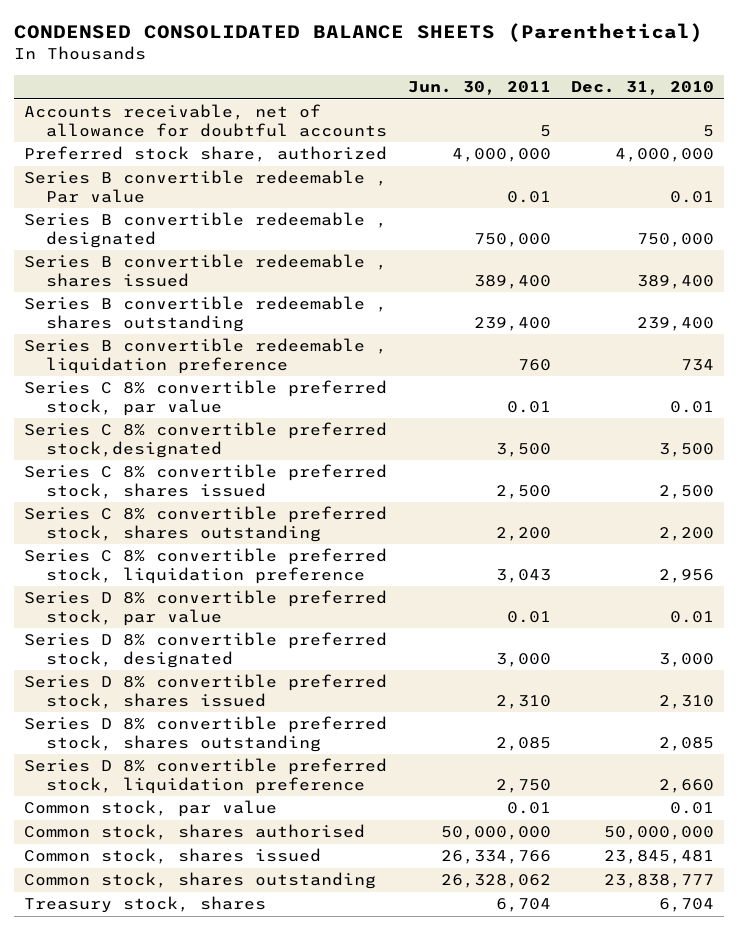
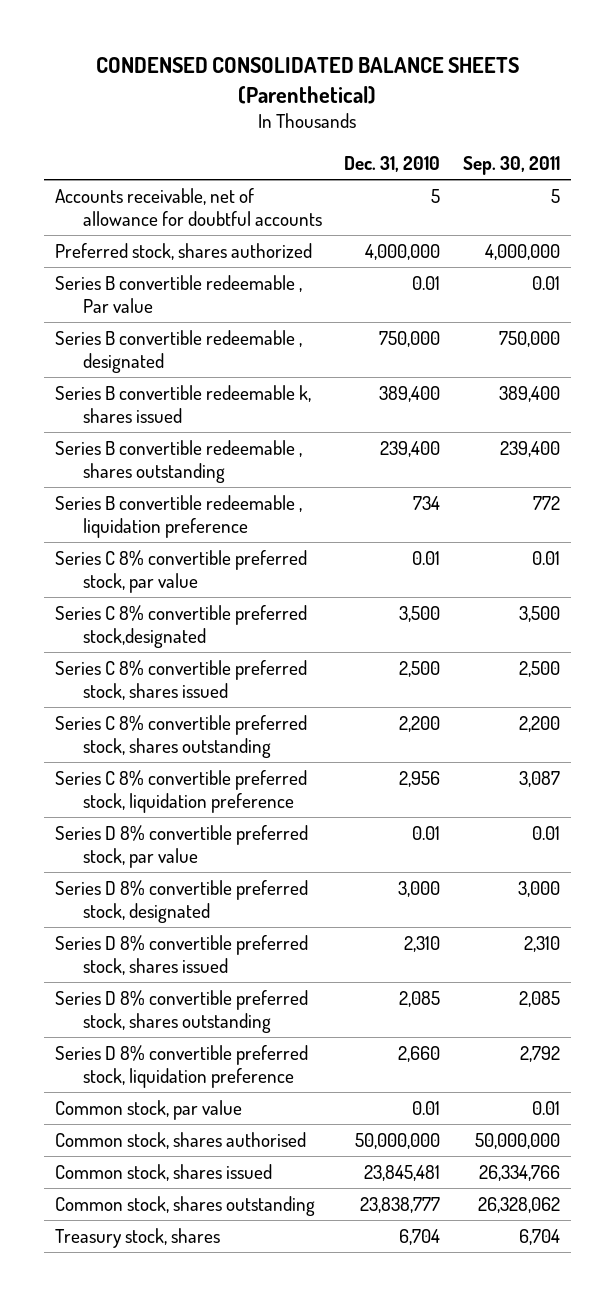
[407,81,551,96] Jun. 30, 2011 -> none
none -> [462,156,560,176] Sep. 30, 2011
[24,146,388,163] Preferred stock share, authorized -> [54,242,312,260] Preferred stock, shares authorized
[24,254,388,288] Series B convertible redeemable , shares issued -> [54,384,311,423] Series B convertible redeemable k, shares issued

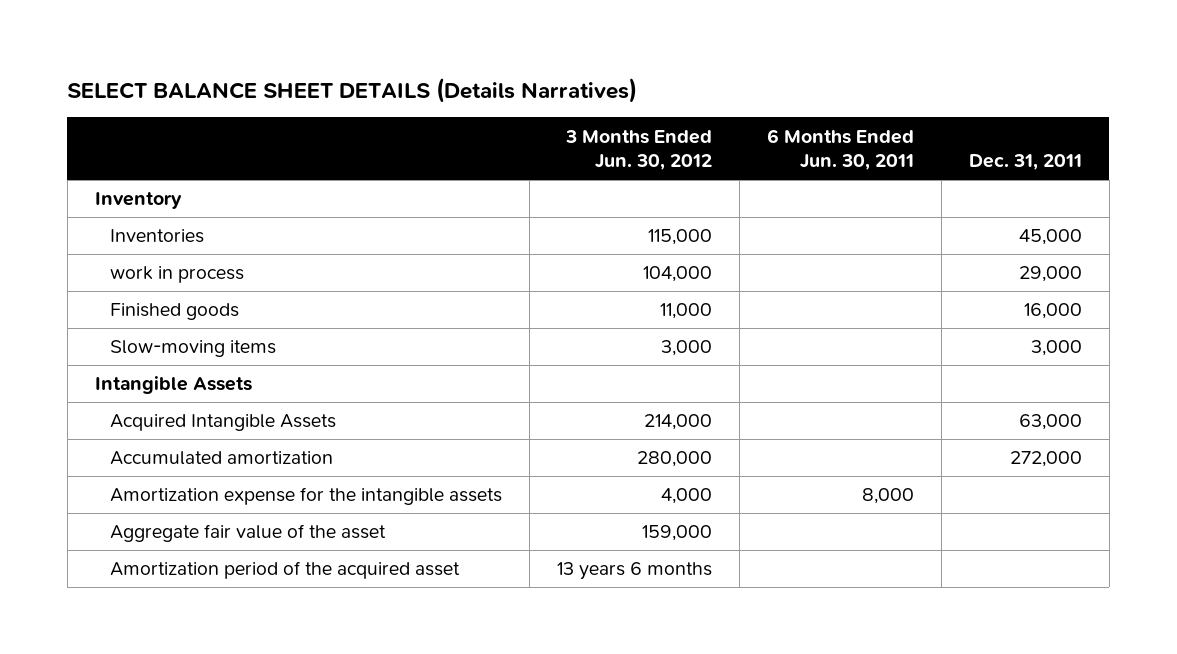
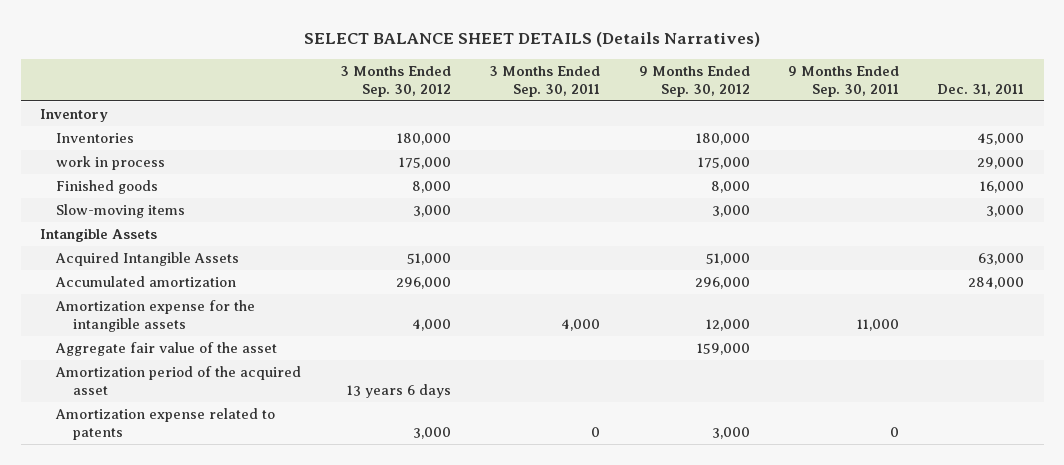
[565,129,713,171] 3 Months Ended Jun. 30, 2012 -> none
[766,128,914,171] 6 Months Ended Jun. 30, 2011 -> none
none -> [339,65,451,97] 3 Months Ended Sep. 30, 2012
none -> [489,65,601,97] 3 Months Ended Sep. 30, 2011
none -> [638,65,750,97] 9 Months Ended Sep. 30, 2012
none -> [787,65,899,97] 9 Months Ended Sep. 30, 2011
[1009,451,1082,468] 272,000 -> [968,277,1025,290] 284,000
none -> [55,408,276,441] Amortization expense related to patents

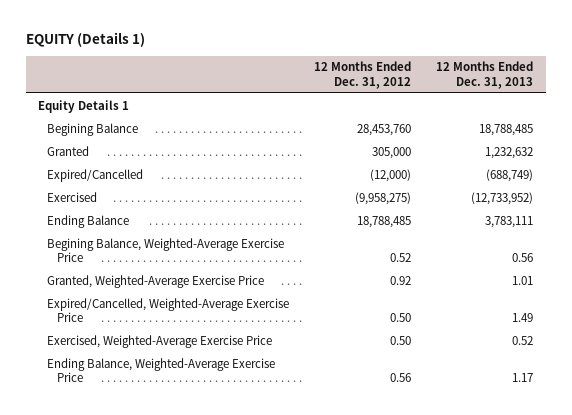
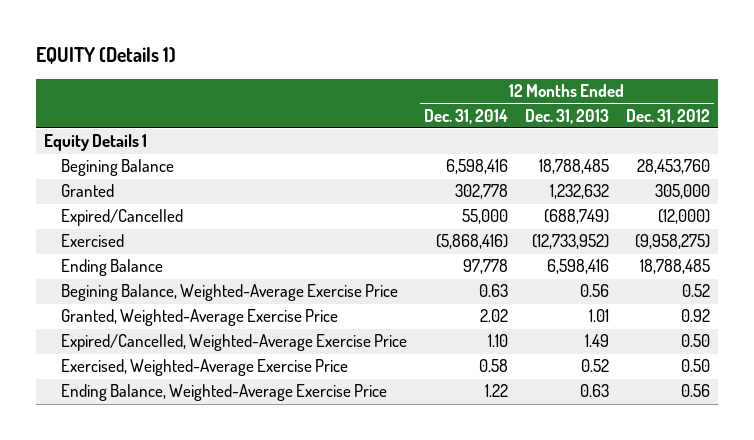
none -> [424,108,509,124] Dec. 31, 2014
[485,215,534,228] 3,783,111 -> [546,259,609,275] 6,598,416
[512,373,534,383] 1.17 -> [579,384,609,398] 0.63

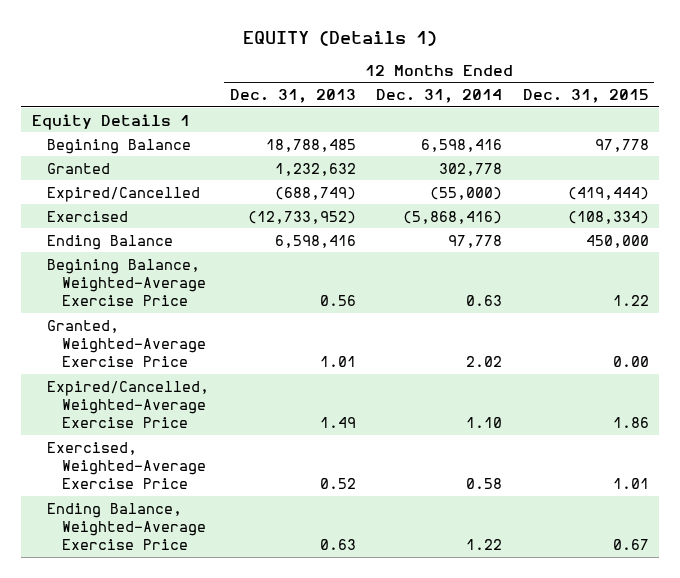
[625,108,710,124] Dec. 31, 2012 -> none
none -> [522,89,649,104] Dec. 31, 2015
[462,209,509,225] 55,000 -> [430,186,503,200] (55,000)

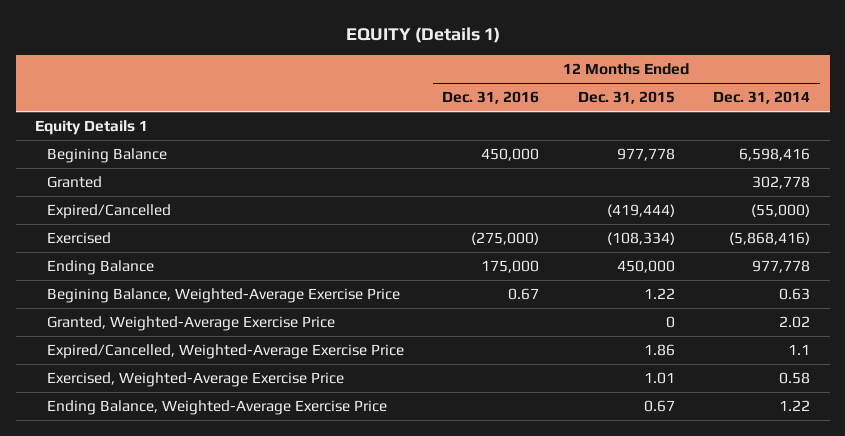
[229,89,356,104] Dec. 31, 2013 -> none
none -> [442,91,540,105] Dec. 31, 2016
[594,138,649,152] 97,778 -> [616,148,675,162] 977,778
[448,234,503,248] 97,778 -> [752,260,811,274] 977,778
[612,356,649,368] 0.00 -> [665,316,675,329] 0
[466,417,503,429] 1.10 -> [788,344,811,356] 1.1

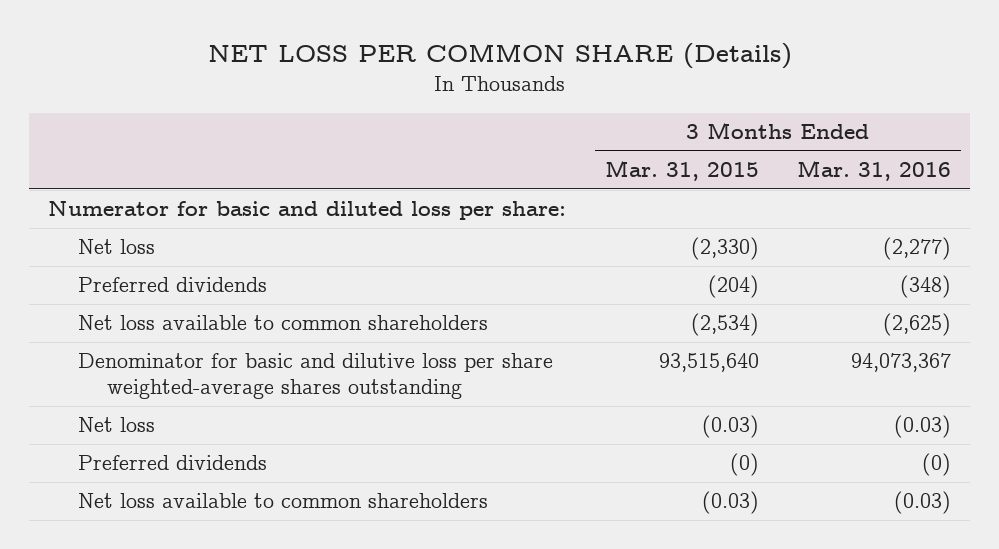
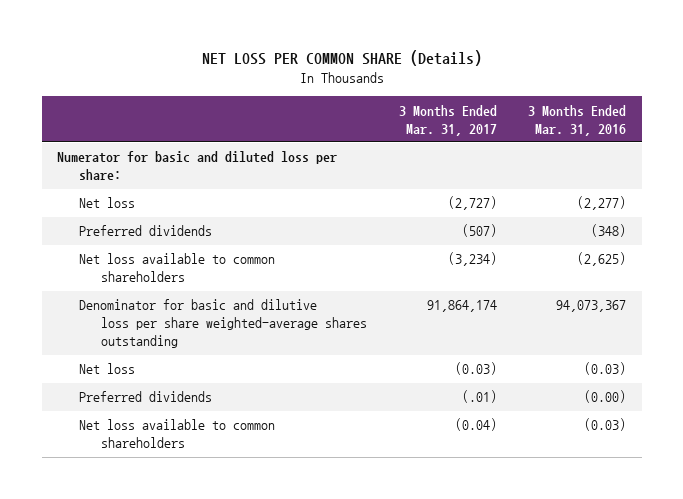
[604,160,759,182] Mar. 31, 2015 -> none
none -> [398,104,497,136] 3 Months Ended Mar. 31, 2017
[922,453,952,477] (0) -> [583,390,626,404] (0.00)

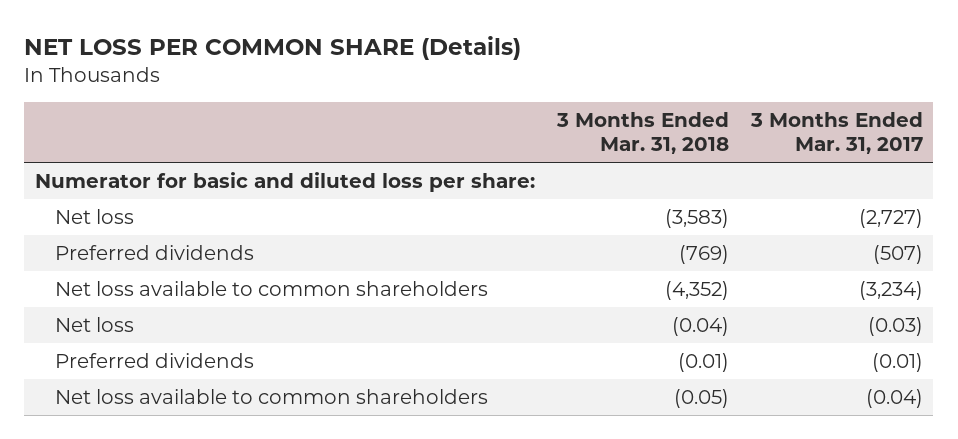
[527,104,626,136] 3 Months Ended Mar. 31, 2016 -> none
none -> [555,111,729,155] 3 Months Ended Mar. 31, 2018
[79,299,368,349] Denominator for basic and dilutive loss per share weighted-average shares outstanding -> none
[461,390,497,404] (.01) -> [871,352,923,372] (0.01)

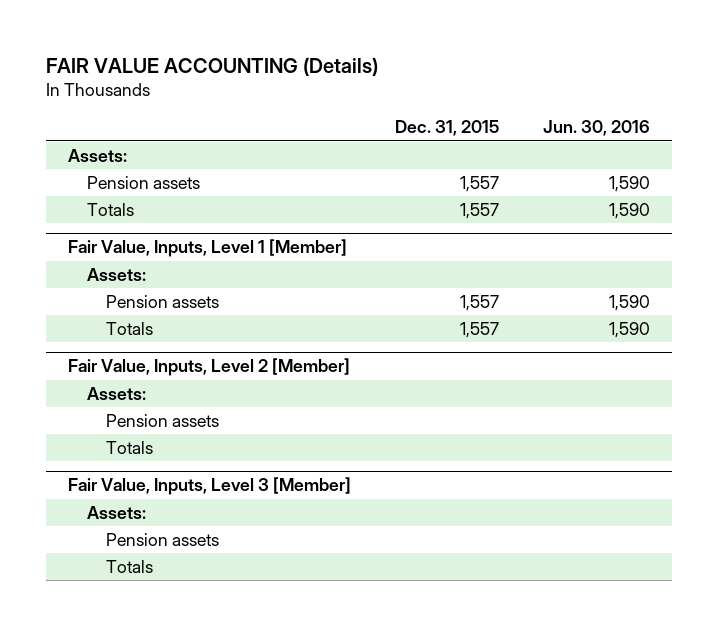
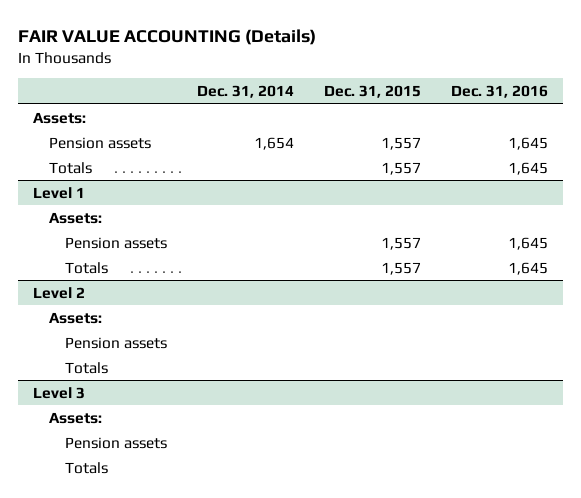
[543,120,651,137] Jun. 30, 2016 -> none
none -> [196,84,294,98] Dec. 31, 2014
none -> [451,84,549,98] Dec. 31, 2016
[68,239,348,258] Fair Value, Inputs, Level 1 [Member] -> [33,186,86,199] Level 1
[68,358,351,377] Fair Value, Inputs, Level 2 [Member] -> [33,286,86,299] Level 2
[68,477,352,496] Fair Value, Inputs, Level 3 [Member] -> [33,386,86,399] Level 3

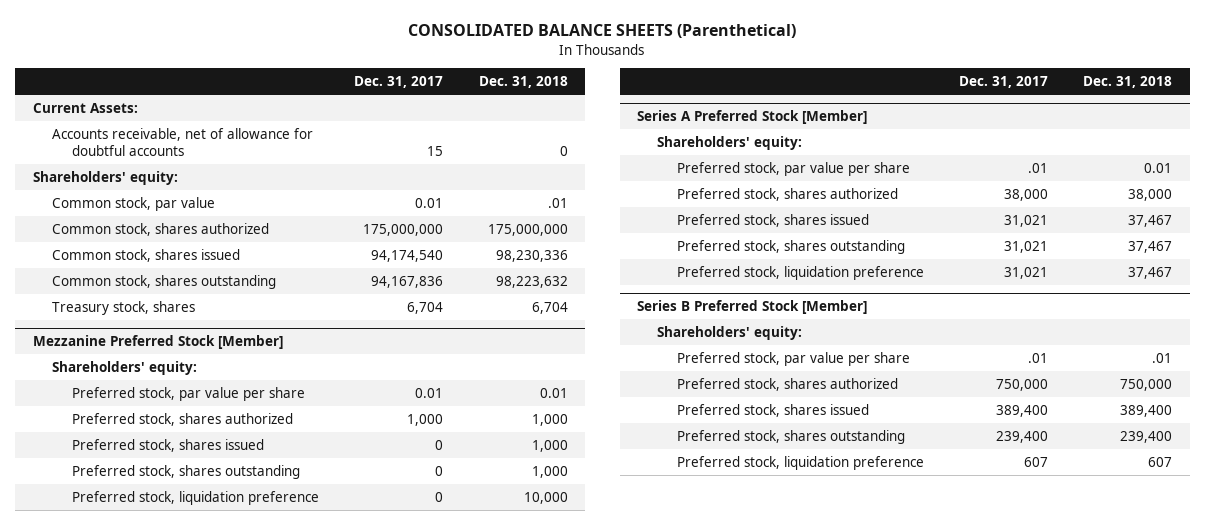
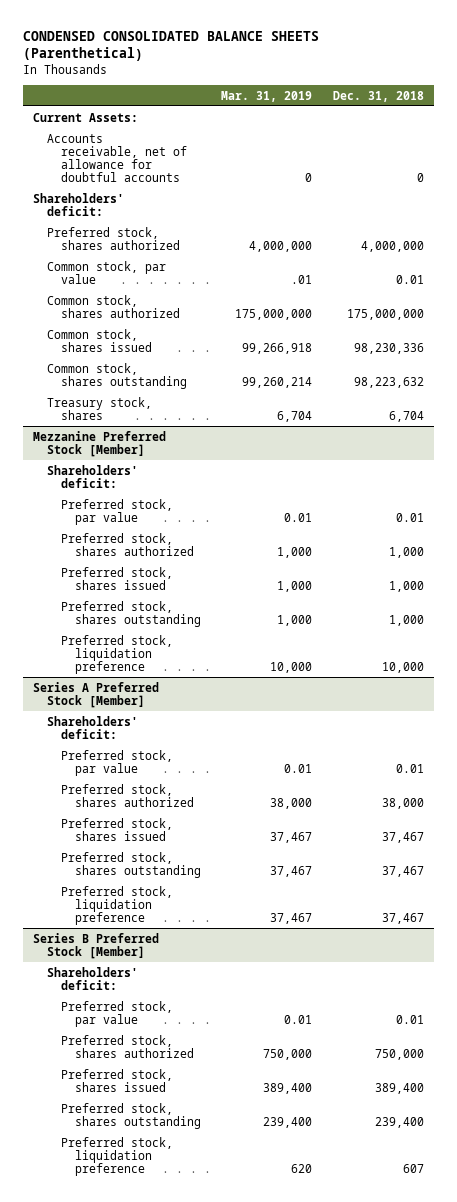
[408,24,797,39] CONSOLIDATED BALANCE SHEETS (Parenthetical) -> [23,30,320,62] CONDENSED CONSOLIDATED BALANCE SHEETS (Parenthetical)
[354,76,444,89] Dec. 31, 2017 -> none
none -> [221,90,313,102] Mar. 31, 2019
[32,170,178,185] Shareholders' equity: -> [33,192,125,216] Shareholders' deficit:
none -> [47,226,181,250] Preferred stock, shares authorized
[547,197,568,208] .01 -> [395,274,424,284] 0.01
[52,360,198,375] Shareholders' equity: -> [47,464,139,488] Shareholders' deficit:
[72,386,306,401] Preferred stock, par value per share -> [61,498,174,525] Preferred stock, par value
[657,135,803,150] Shareholders' equity: -> [47,715,139,739] Shareholders' deficit:
[676,161,910,176] Preferred stock, par value per share -> [61,749,174,776] Preferred stock, par value
[657,325,803,340] Shareholders' equity: -> [47,966,139,990] Shareholders' deficit:
[676,351,910,366] Preferred stock, par value per share -> [61,1000,174,1027] Preferred stock, par value
[1152,352,1173,363] .01 -> [395,1014,424,1024] 0.01

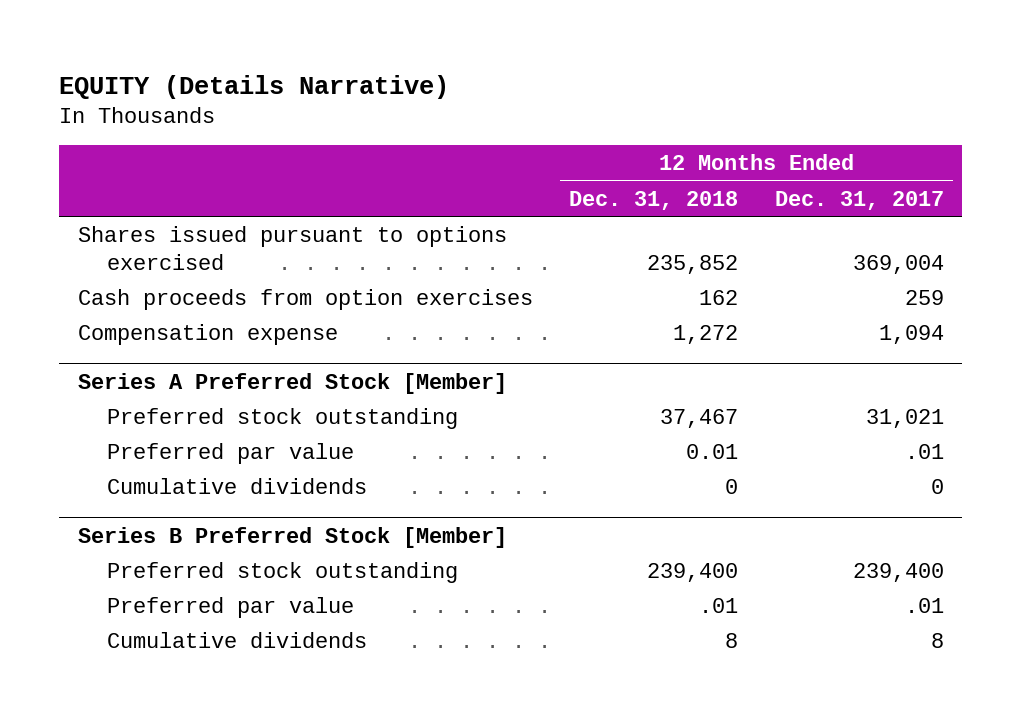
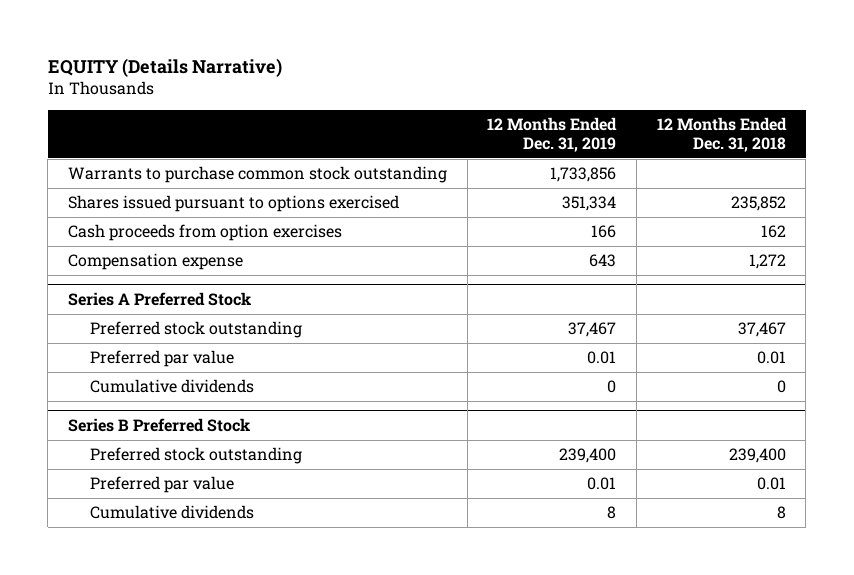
[774,190,944,210] Dec. 31, 2017 -> none
none -> [487,117,618,152] 12 Months Ended Dec. 31, 2019
none -> [68,166,448,184] Warrants to purchase common stock outstanding
[77,372,507,394] Series A Preferred Stock [Member] -> [68,291,252,306] Series A Preferred Stock
[77,526,507,548] Series B Preferred Stock [Member] -> [68,417,251,432] Series B Preferred Stock
[699,597,739,613] .01 -> [756,477,786,491] 0.01

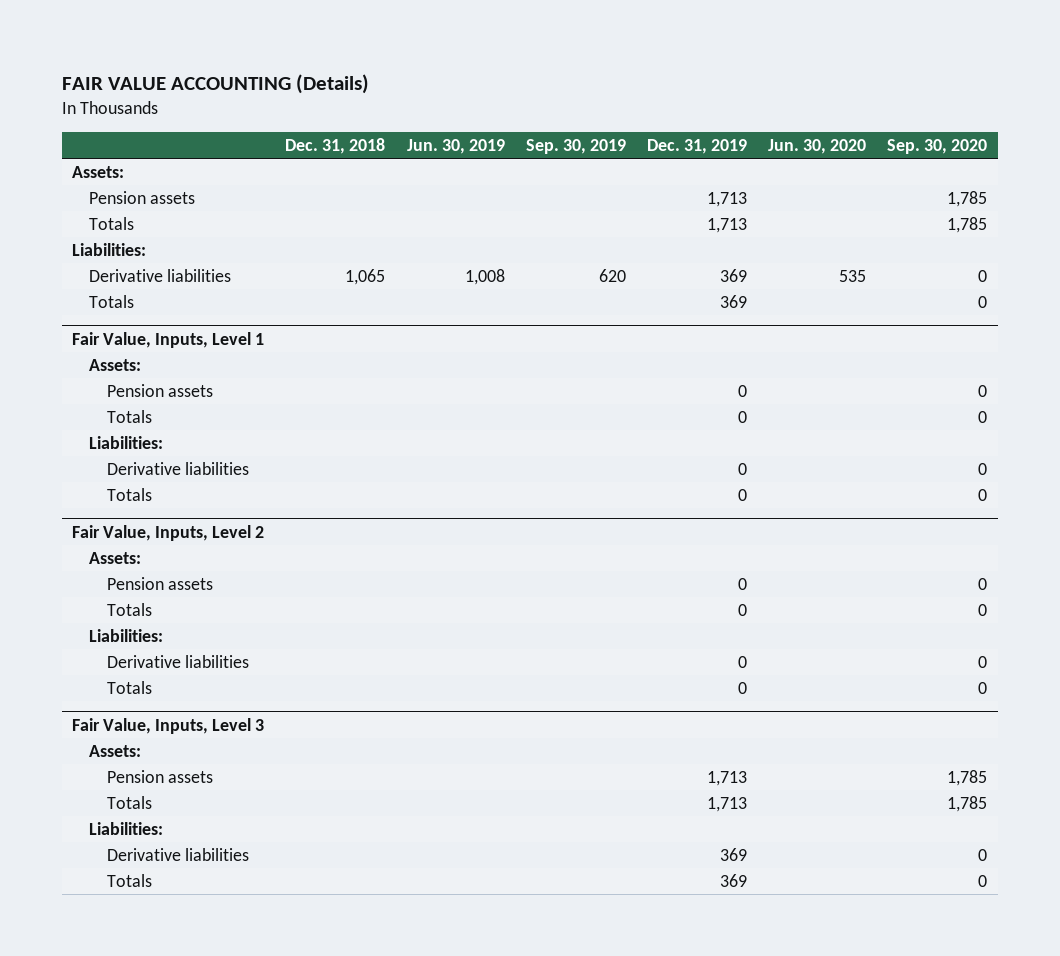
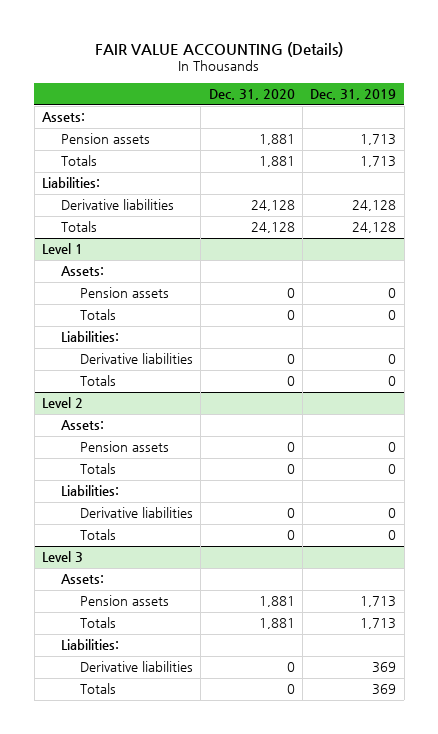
[285,138,386,155] Dec. 31, 2018 -> none
[406,139,505,155] Jun. 30, 2019 -> none
[525,139,626,155] Sep. 30, 2019 -> none
[768,139,867,155] Jun. 30, 2020 -> none
[887,139,988,155] Sep. 30, 2020 -> none
none -> [208,89,295,101] Dec. 31, 2020
[720,268,748,282] 369 -> [352,200,397,212] 24,128
[720,294,748,308] 369 -> [352,222,397,234] 24,128
[72,331,265,348] Fair Value, Inputs, Level 1 -> [42,243,84,255] Level 1
[72,524,265,541] Fair Value, Inputs, Level 2 -> [42,397,84,409] Level 2
[72,717,265,734] Fair Value, Inputs, Level 3 -> [42,551,84,563] Level 3

